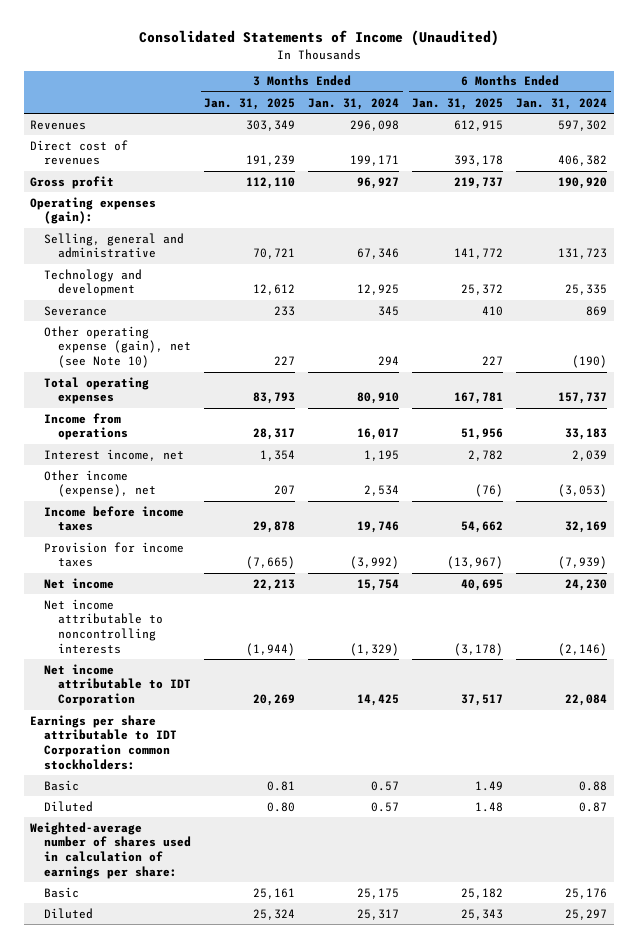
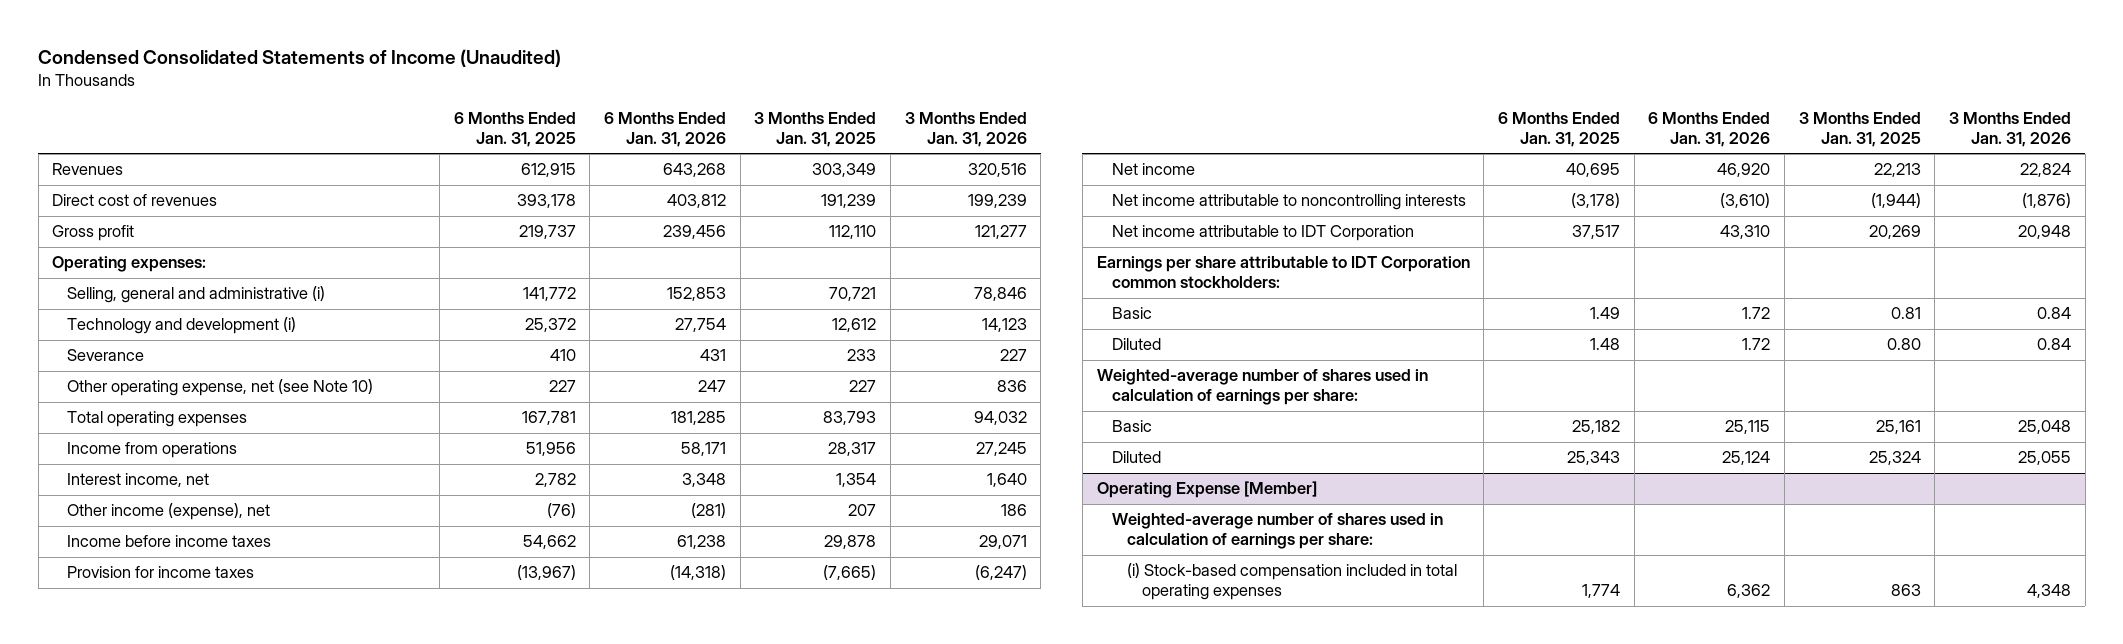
[138,30,499,47] Consolidated Statements of Income (Unaudited) -> [38,48,562,67] Condensed Consolidated Statements of Income (Unaudited)
[308,97,400,110] Jan. 31, 2024 -> none
[516,97,608,110] Jan. 31, 2024 -> none
none -> [604,112,727,148] 6 Months Ended Jan. 31, 2026
none -> [904,112,1027,148] 3 Months Ended Jan. 31, 2026
[30,196,157,225] Operating expenses (gain): -> [52,256,207,273] Operating expenses:
[44,232,185,259] Selling, general and administrative -> [67,286,326,304] Selling, general and administrative (i)
[44,268,143,297] Technology and development -> [67,317,297,335] Technology and development (i)
[44,325,192,369] Other operating expense (gain), net (see Note 10) -> [67,379,374,397] Other operating expense, net (see Note 10)
none -> [1096,481,1317,499] Operating Expense [Member]
none -> [1111,513,1443,550] Weighted-average number of shares used in calculation of earnings per share:
none -> [1126,563,1457,601] (i) Stock-based compensation included in total operating expenses

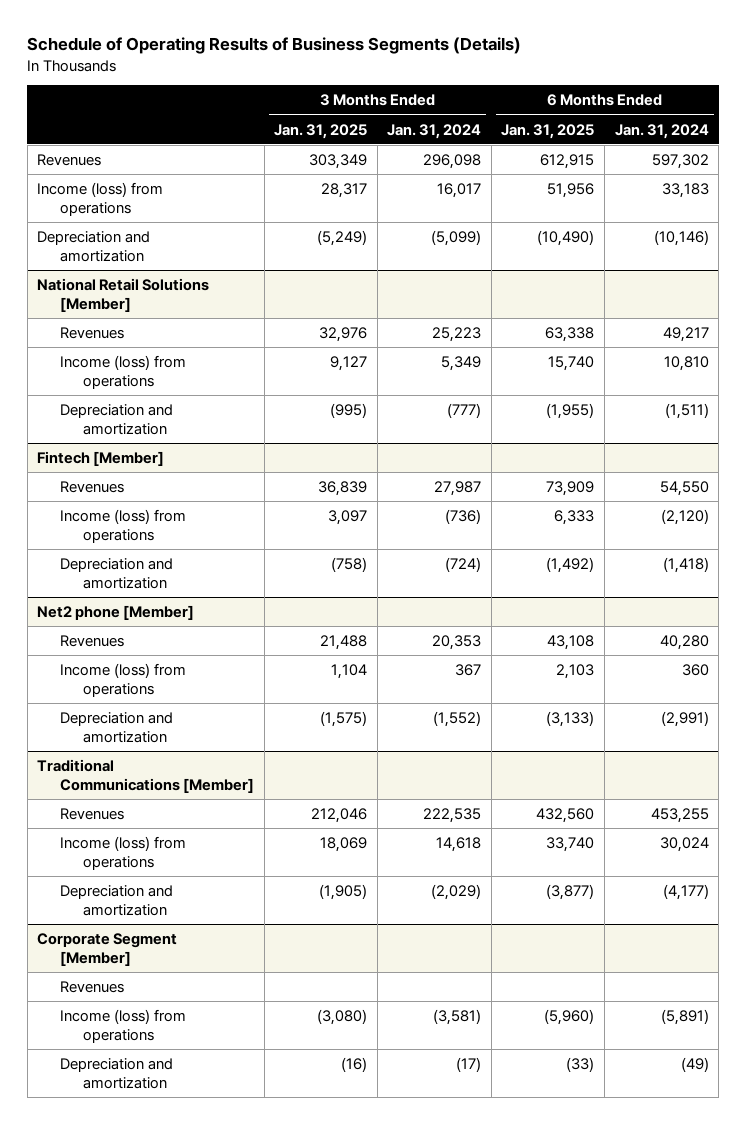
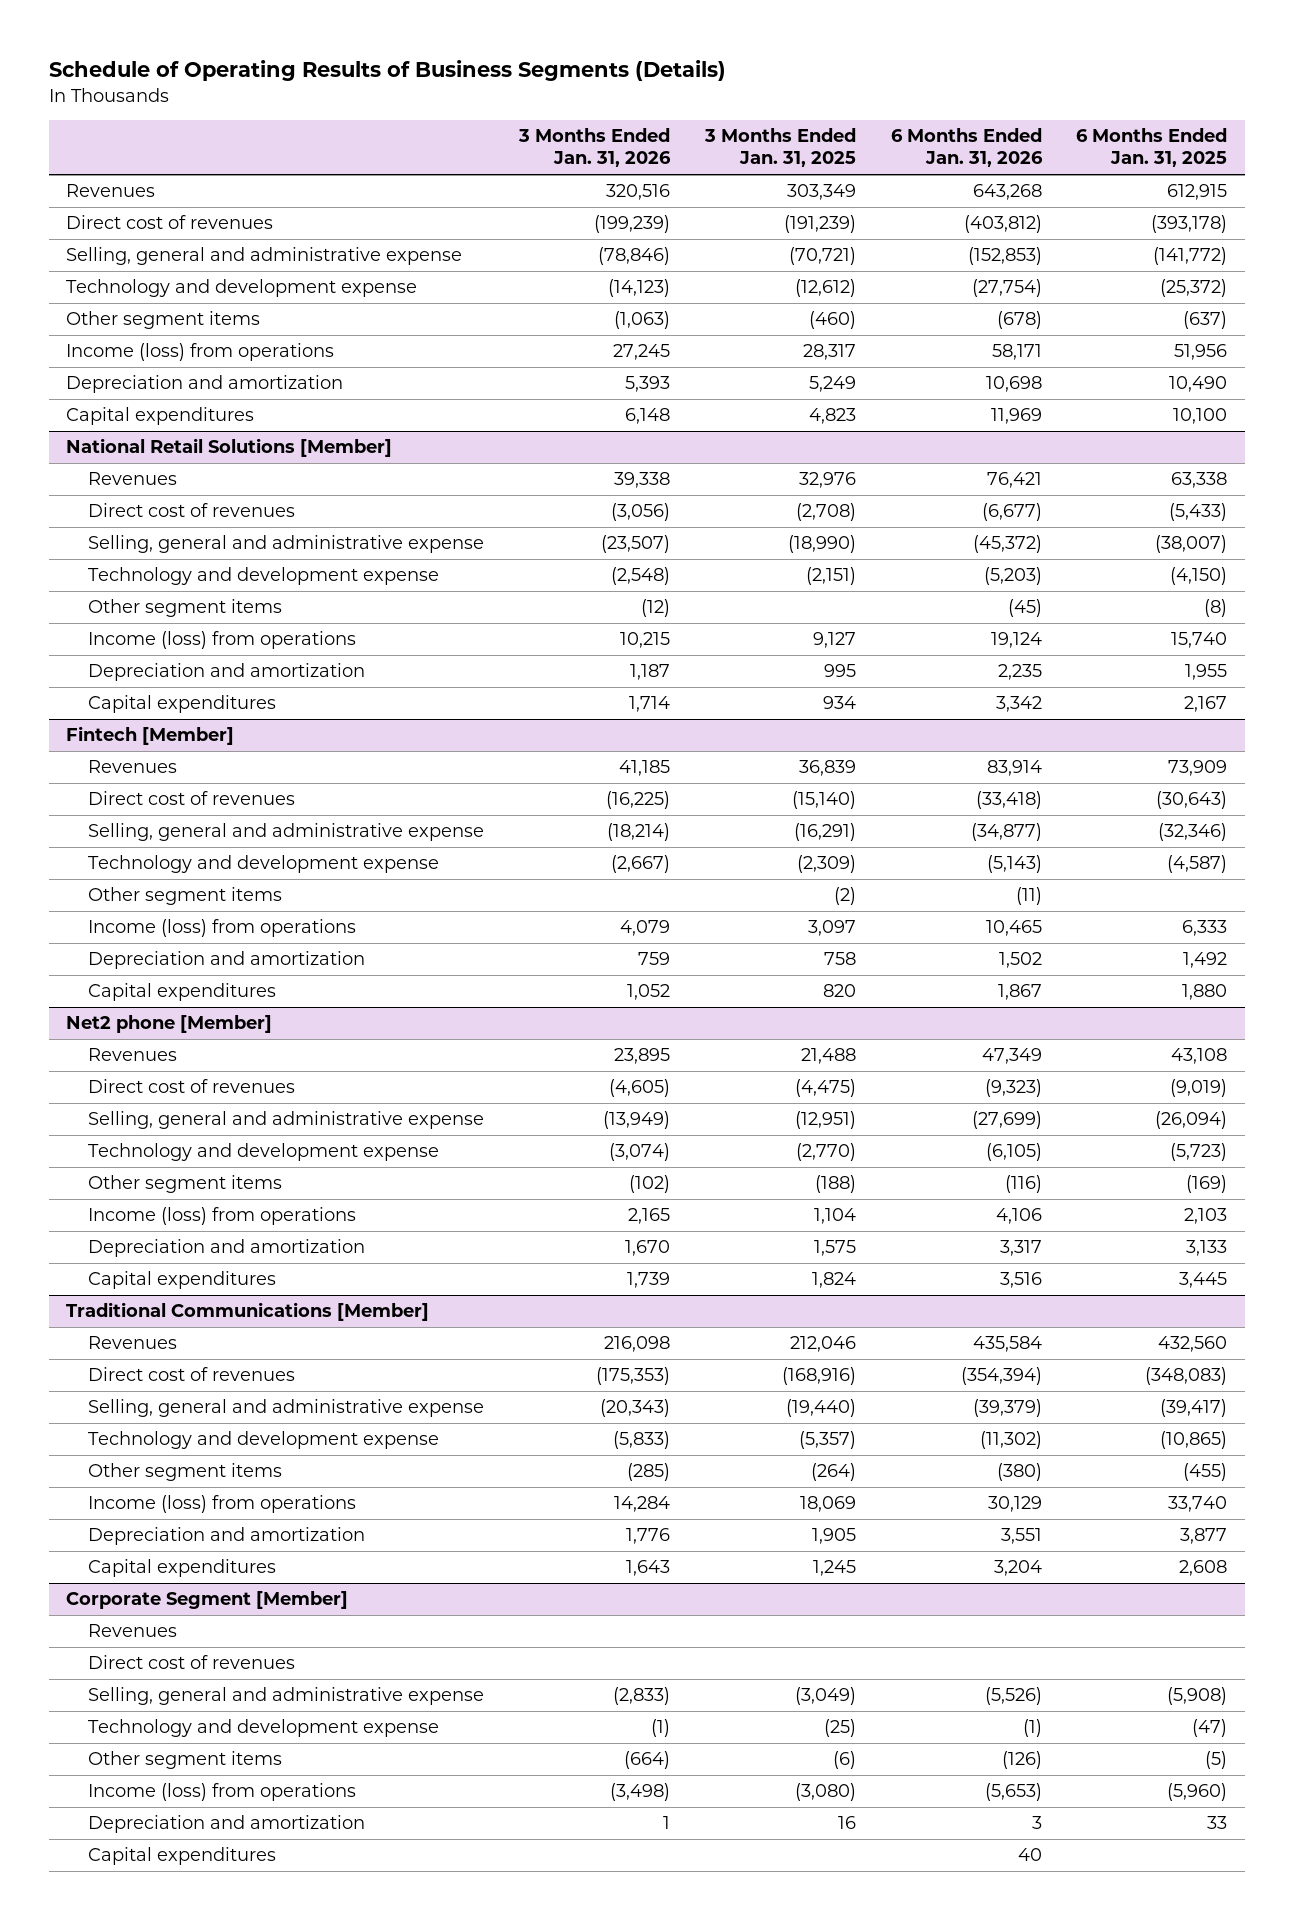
[387,123,482,139] Jan. 31, 2024 -> none
[614,123,709,139] Jan. 31, 2024 -> none
none -> [518,128,672,168] 3 Months Ended Jan. 31, 2026
none -> [890,128,1043,168] 6 Months Ended Jan. 31, 2026
none -> [66,215,274,230] Direct cost of revenues
none -> [66,247,463,266] Selling, general and administrative expense
none -> [66,279,418,298] Technology and development expense
none -> [66,311,261,330] Other segment items
[317,229,368,246] (5,249) -> [808,376,856,393] 5,249
[537,229,595,246] (10,490) -> [1169,376,1228,393] 10,490
none -> [66,407,255,426] Capital expenditures
none -> [88,503,296,518] Direct cost of revenues
none -> [88,535,485,554] Selling, general and administrative expense
none -> [88,567,440,586] Technology and development expense
none -> [88,599,283,618] Other segment items
[330,402,368,418] (995) -> [823,664,856,678] 995
[546,402,595,419] (1,955) -> [1185,664,1228,681] 1,955
none -> [88,695,277,714] Capital expenditures
none -> [88,791,296,806] Direct cost of revenues
none -> [88,823,485,842] Selling, general and administrative expense
none -> [88,855,440,874] Technology and development expense
none -> [88,887,283,906] Other segment items
[331,556,368,572] (758) -> [823,952,856,966] 758
[546,556,595,573] (1,492) -> [1183,952,1228,969] 1,492
none -> [88,983,277,1002] Capital expenditures
none -> [88,1079,296,1094] Direct cost of revenues
none -> [88,1111,485,1130] Selling, general and administrative expense
none -> [88,1143,440,1162] Technology and development expense
none -> [88,1175,283,1194] Other segment items
[320,710,368,727] (1,575) -> [813,1240,856,1257] 1,575
[546,710,595,727] (3,133) -> [1186,1240,1228,1257] 3,133
none -> [88,1271,277,1290] Capital expenditures
none -> [88,1367,296,1382] Direct cost of revenues
none -> [88,1399,485,1418] Selling, general and administrative expense
none -> [88,1431,440,1450] Technology and development expense
none -> [88,1463,283,1482] Other segment items
[319,883,368,900] (1,905) -> [811,1528,856,1545] 1,905
[546,883,595,900] (3,877) -> [1180,1528,1228,1545] 3,877
none -> [88,1559,277,1578] Capital expenditures
none -> [88,1655,296,1670] Direct cost of revenues
none -> [88,1687,485,1706] Selling, general and administrative expense
none -> [88,1719,440,1738] Technology and development expense
none -> [88,1751,283,1770] Other segment items
[341,1056,368,1072] (16) -> [837,1816,856,1830] 16
[566,1056,595,1072] (33) -> [1207,1816,1228,1830] 33
none -> [88,1847,277,1866] Capital expenditures

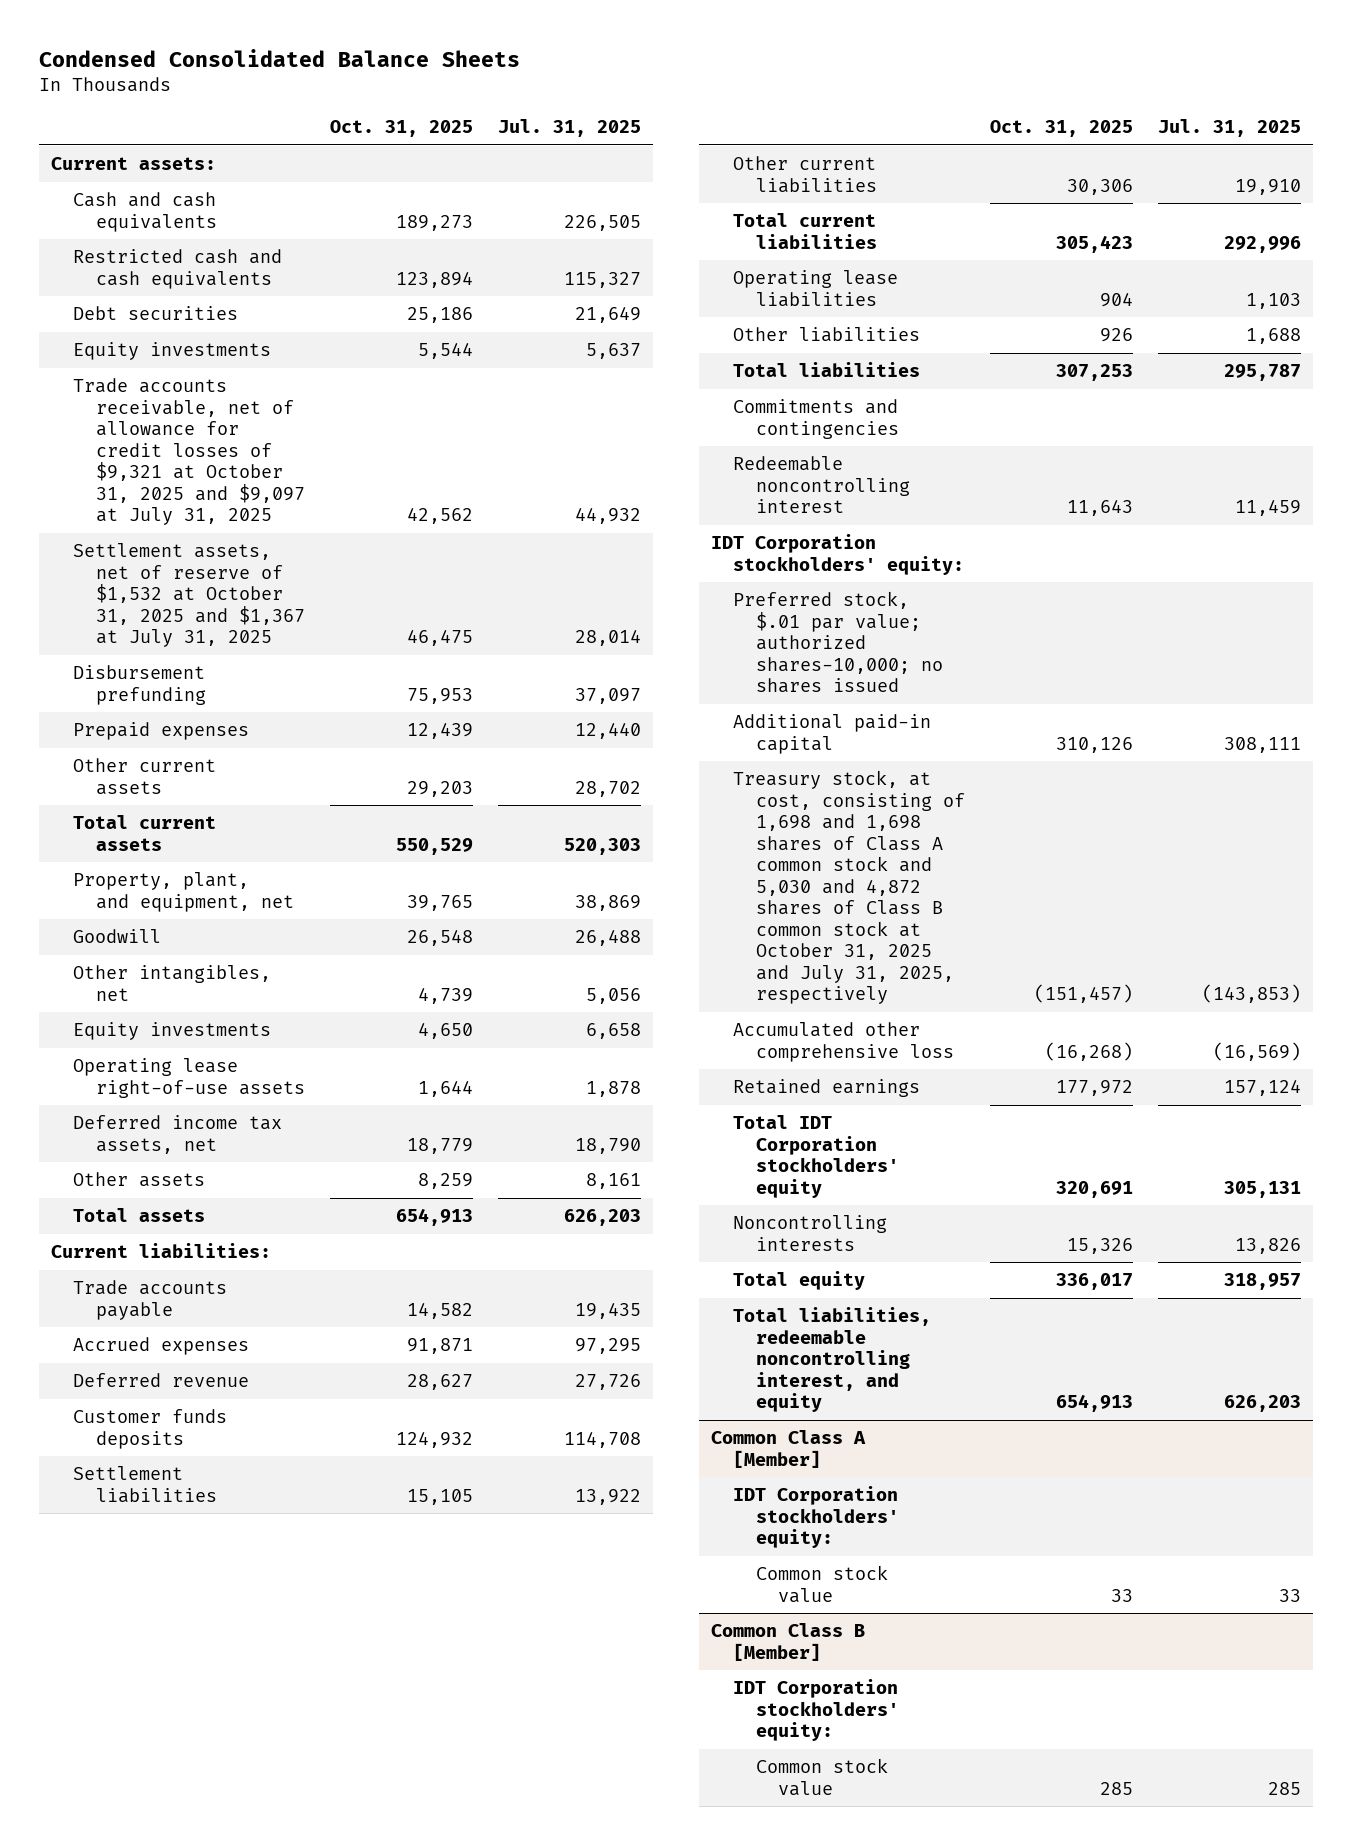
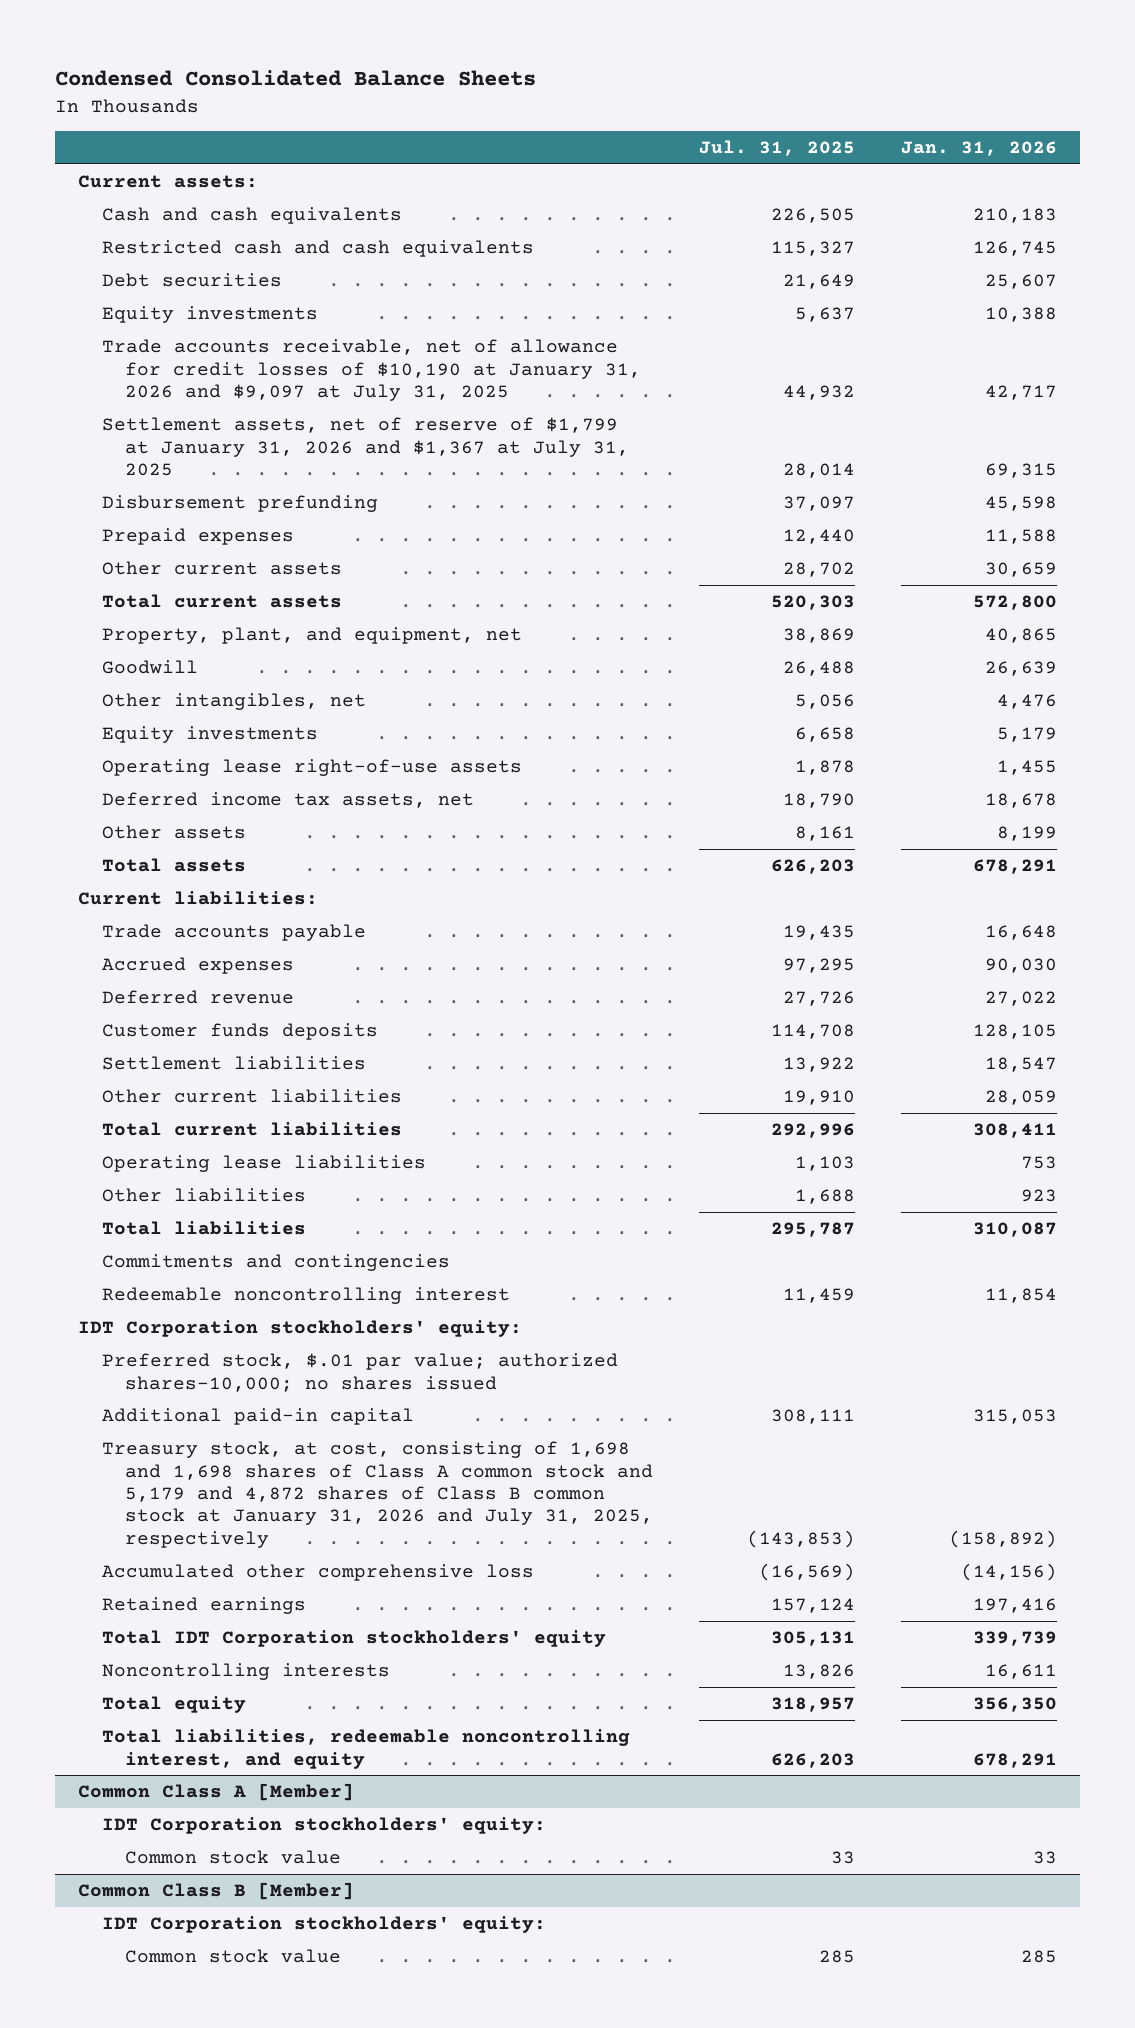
[329,120,473,138] Oct. 31, 2025 -> none
none -> [900,141,1057,157] Jan. 31, 2026
[73,378,305,526] Trade accounts receivable, net of allowance for credit losses of $9,321 at October 31, 2025 and $9,097 at July 31, 2025 -> [101,339,642,401] Trade accounts receivable, net of allowance for credit losses of $10,190 at January 31, 2026 and $9,097 at July 31, 2025
[73,543,305,648] Settlement assets, net of reserve of $1,532 at October 31, 2025 and $1,367 at July 31, 2025 -> [101,417,630,476] Settlement assets, net of reserve of $1,799 at January 31, 2026 and $1,367 at July 31, 2025
[733,770,965,1005] Treasury stock, at cost, consisting of 1,698 and 1,698 shares of Class A common stock and 5,030 and 4,872 shares of Class B common stock at October 31, 2025 and July 31, 2025, respectively -> [101,1441,654,1548] Treasury stock, at cost, consisting of 1,698 and 1,698 shares of Class A common stock and 5,179 and 4,872 shares of Class B common stock at January 31, 2026 and July 31, 2025, respectively

